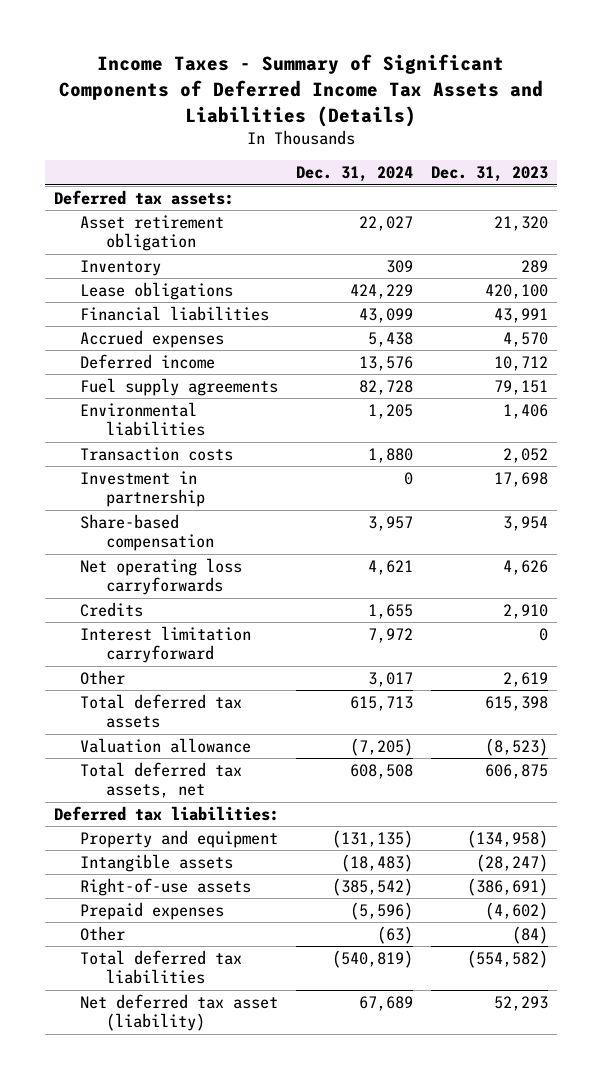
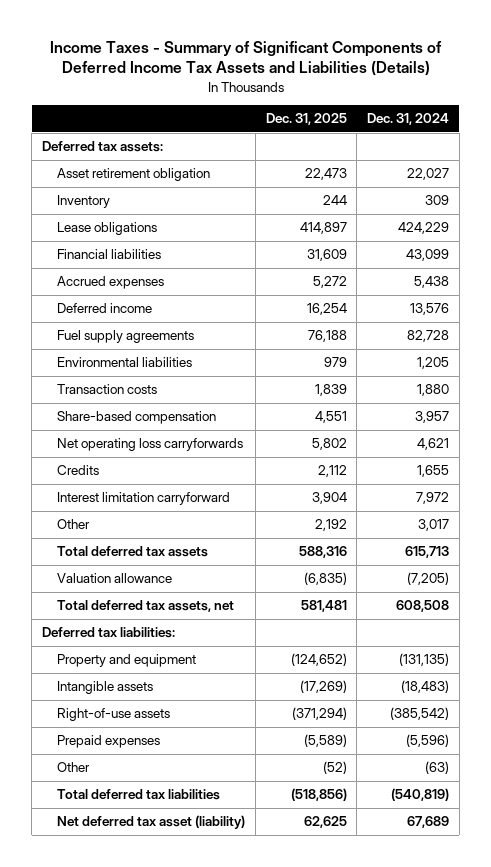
[431,166,549,183] Dec. 31, 2023 -> none
none -> [265,113,347,126] Dec. 31, 2025
[79,470,206,508] Investment in partnership -> none

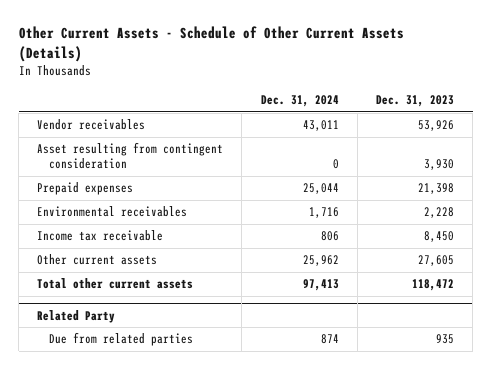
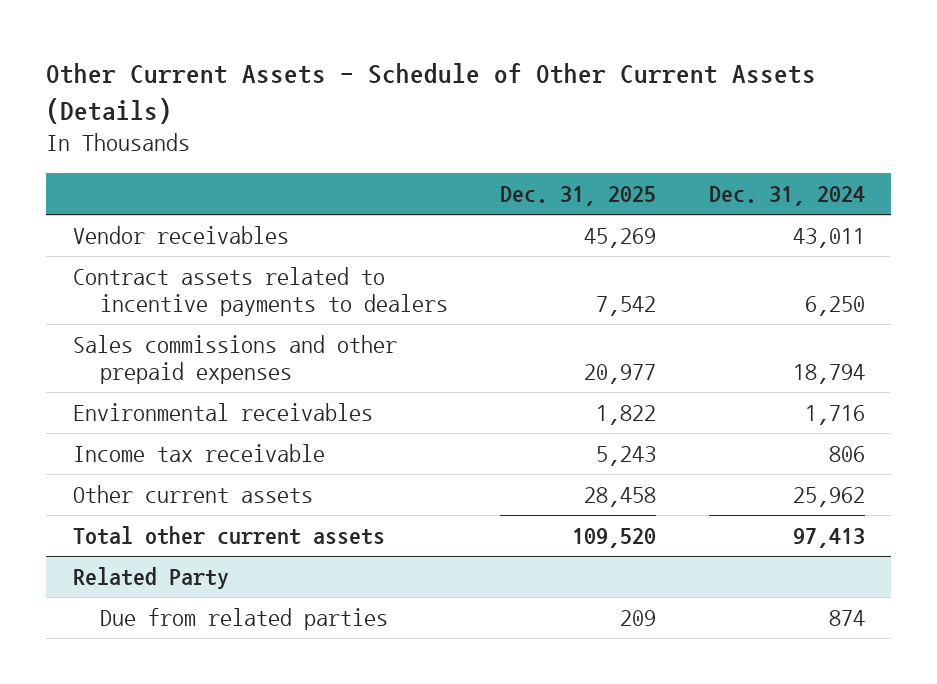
[376,95,455,108] Dec. 31, 2023 -> none
none -> [500,186,657,207] Dec. 31, 2025
[37,142,224,170] Asset resulting from contingent consideration -> none
[37,182,134,196] Prepaid expenses -> none
none -> [72,266,448,317] Contract assets related to incentive payments to dealers
none -> [72,334,397,385] Sales commissions and other prepaid expenses

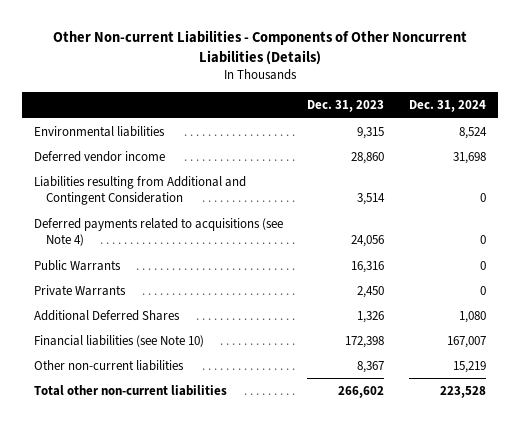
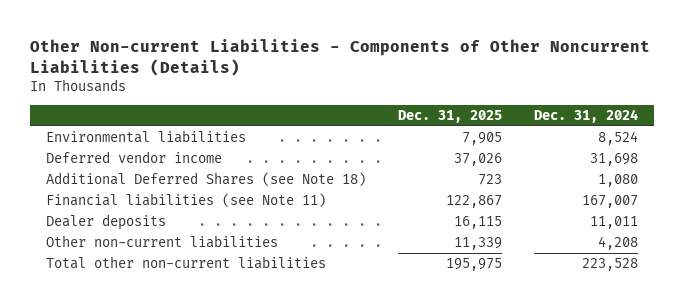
[307,100,385,113] Dec. 31, 2023 -> none
none -> [398,109,503,123] Dec. 31, 2025
[34,175,247,206] Liabilities resulting from Additional and Contingent Consideration -> none
[34,217,284,247] Deferred payments related to acquisitions (see Note 4) -> none
[34,259,122,271] Public Warrants -> none
[34,284,127,296] Private Warrants -> none
[34,309,181,321] Additional Deferred Shares -> [46,172,367,187] Additional Deferred Shares (see Note 18)
[34,334,205,347] Financial liabilities (see Note 10) -> [46,193,327,208] Financial liabilities (see Note 11)
none -> [46,214,167,231] Dealer deposits
[452,360,486,373] 15,219 -> [597,236,638,251] 4,208

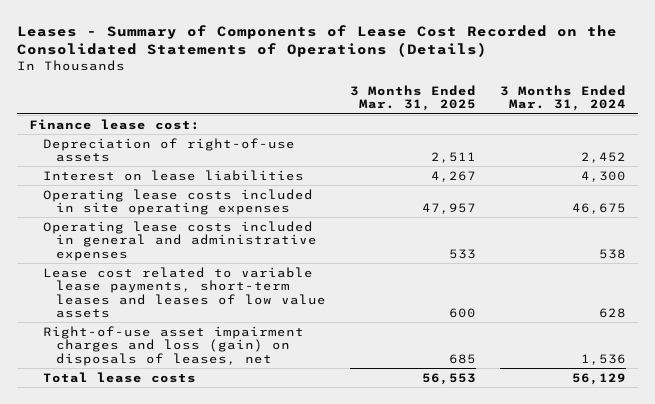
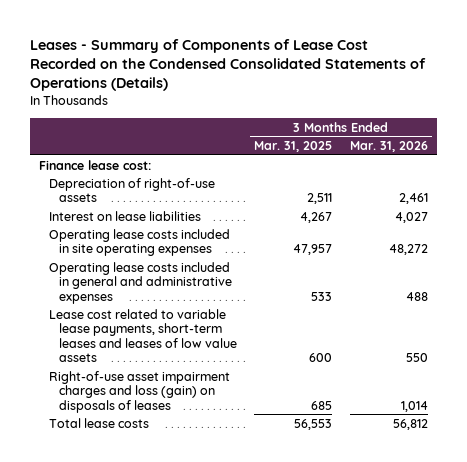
[17,24,618,57] Leases - Summary of Components of Lease Cost Recorded on the Consolidated Statements of Operations (Details) -> [30,38,427,92] Leases - Summary of Components of Lease Cost Recorded on the Condensed Consolidated Statements of Operations (Details)
[499,84,626,112] 3 Months Ended Mar. 31, 2024 -> none
none -> [349,140,428,152] Mar. 31, 2026
[42,325,304,366] Right-of-use asset impairment charges and loss (gain) on disposals of leases, net -> [48,370,230,413] Right-of-use asset impairment charges and loss (gain) on disposals of leases

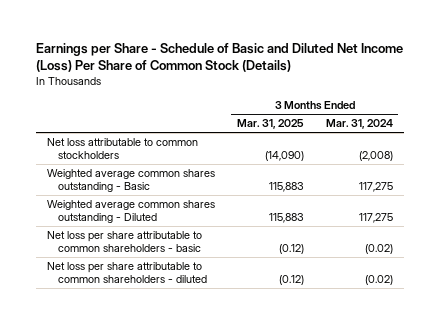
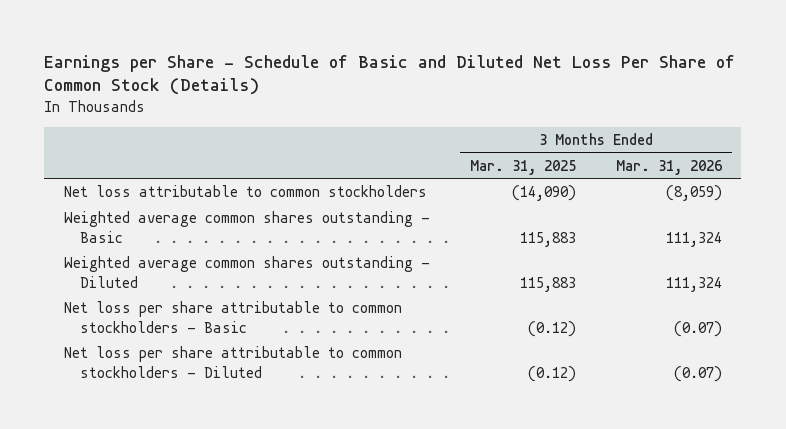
[35,43,403,73] Earnings per Share - Schedule of Basic and Diluted Net Income (Loss) Per Share of Common Stock (Details) -> [44,54,736,96] Earnings per Share - Schedule of Basic and Diluted Net Loss Per Share of Common Stock (Details)
[325,119,393,130] Mar. 31, 2024 -> none
none -> [615,159,722,175] Mar. 31, 2026
[46,231,202,252] Net loss per share attributable to common shareholders - basic -> [63,301,402,333] Net loss per share attributable to common stockholders - Basic
[46,262,208,283] Net loss per share attributable to common shareholders - diluted -> [63,346,402,378] Net loss per share attributable to common stockholders - Diluted

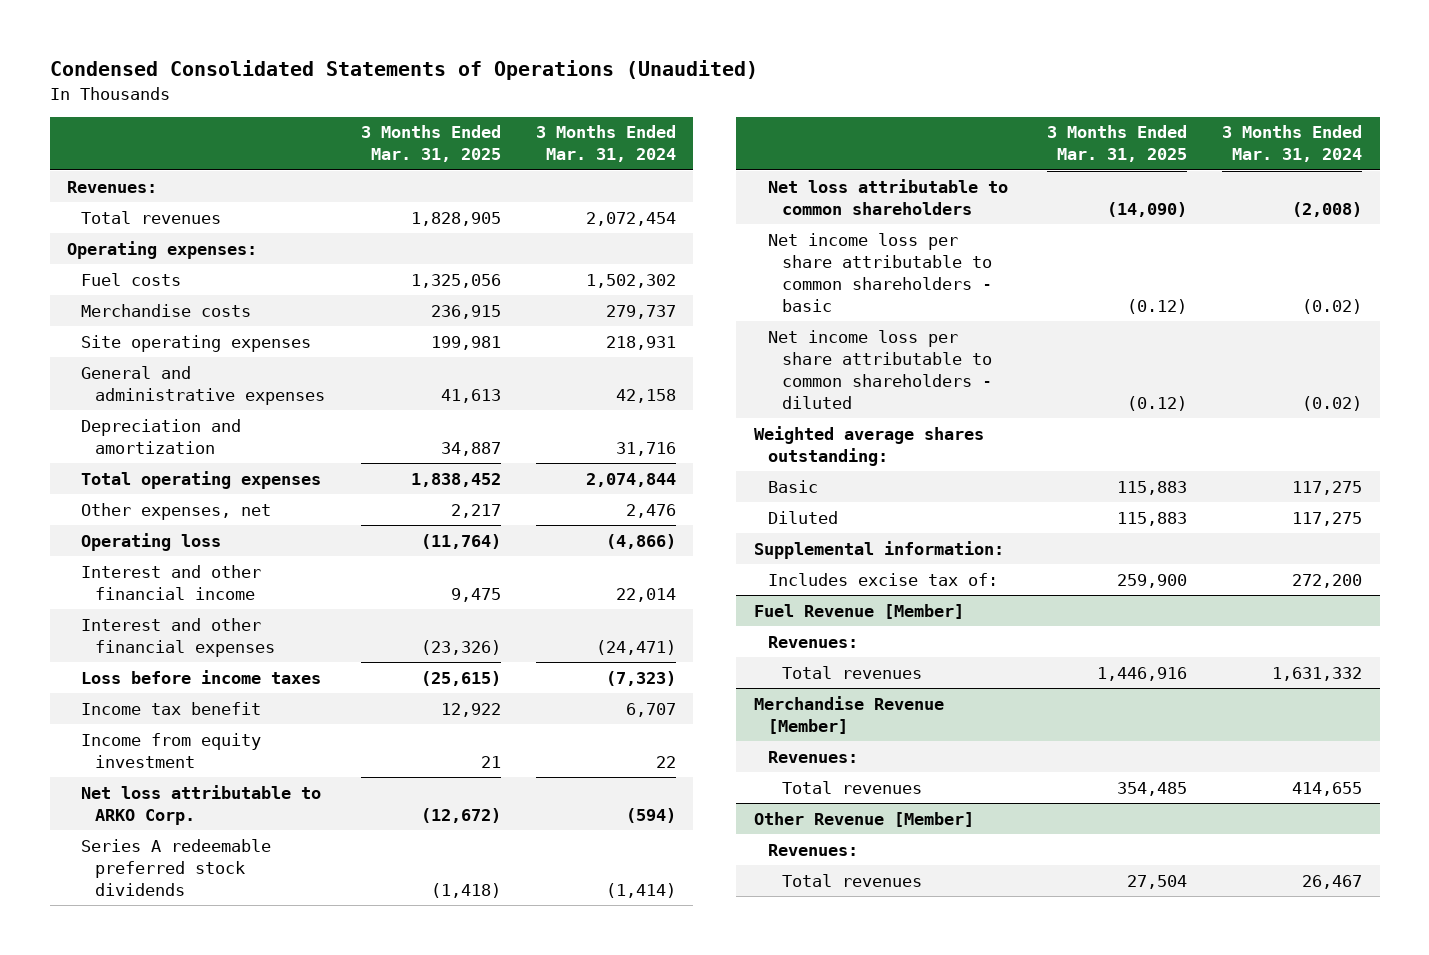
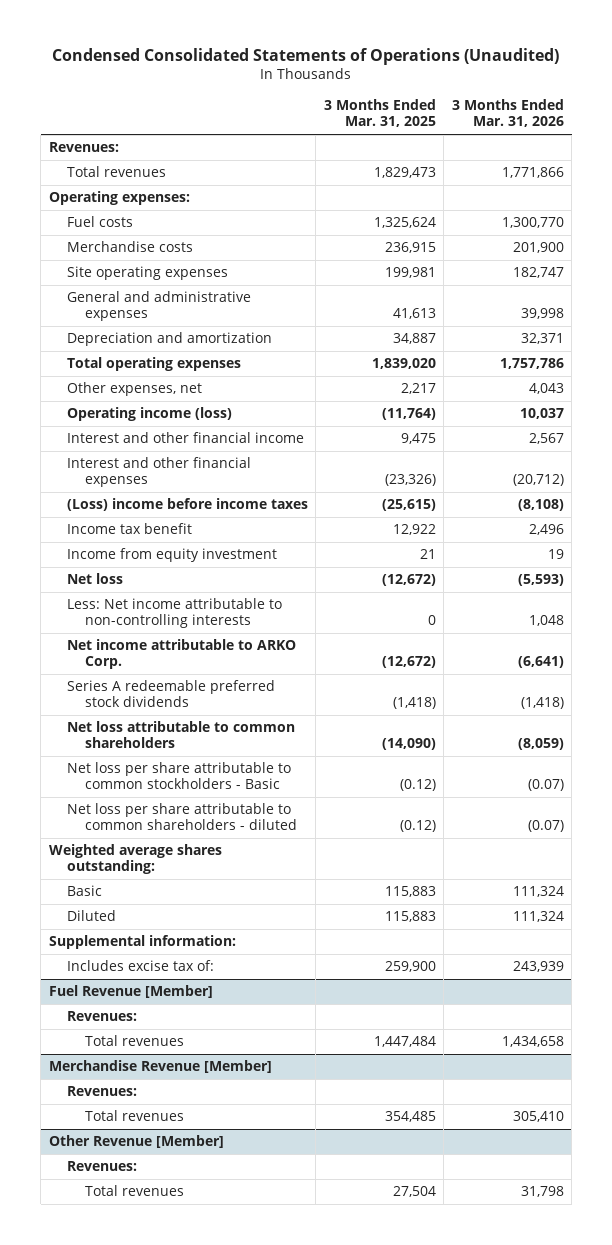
[535,125,676,163] 3 Months Ended Mar. 31, 2024 -> none
none -> [451,99,564,128] 3 Months Ended Mar. 31, 2026
[410,211,501,226] 1,828,905 -> [373,167,436,179] 1,829,473
[410,273,501,288] 1,325,056 -> [373,217,436,229] 1,325,624
[410,472,501,487] 1,838,452 -> [371,358,436,370] 1,839,020
[81,532,222,551] Operating loss -> [66,407,232,422] Operating income (loss)
[81,669,322,684] Loss before income taxes -> [66,498,308,512] (Loss) income before income taxes
none -> [66,573,123,585] Net loss
none -> [66,598,282,629] Less: Net income attributable to non-controlling interests
[81,784,322,825] Net loss attributable to ARKO Corp. -> [66,639,296,670] Net income attributable to ARKO Corp.
[767,232,992,312] Net income loss per share attributable to common shareholders - basic -> [66,762,291,790] Net loss per share attributable to common stockholders - Basic
[767,329,992,409] Net income loss per share attributable to common shareholders - diluted -> [66,803,297,831] Net loss per share attributable to common shareholders - diluted
[1096,666,1187,681] 1,446,916 -> [373,1036,436,1048] 1,447,484

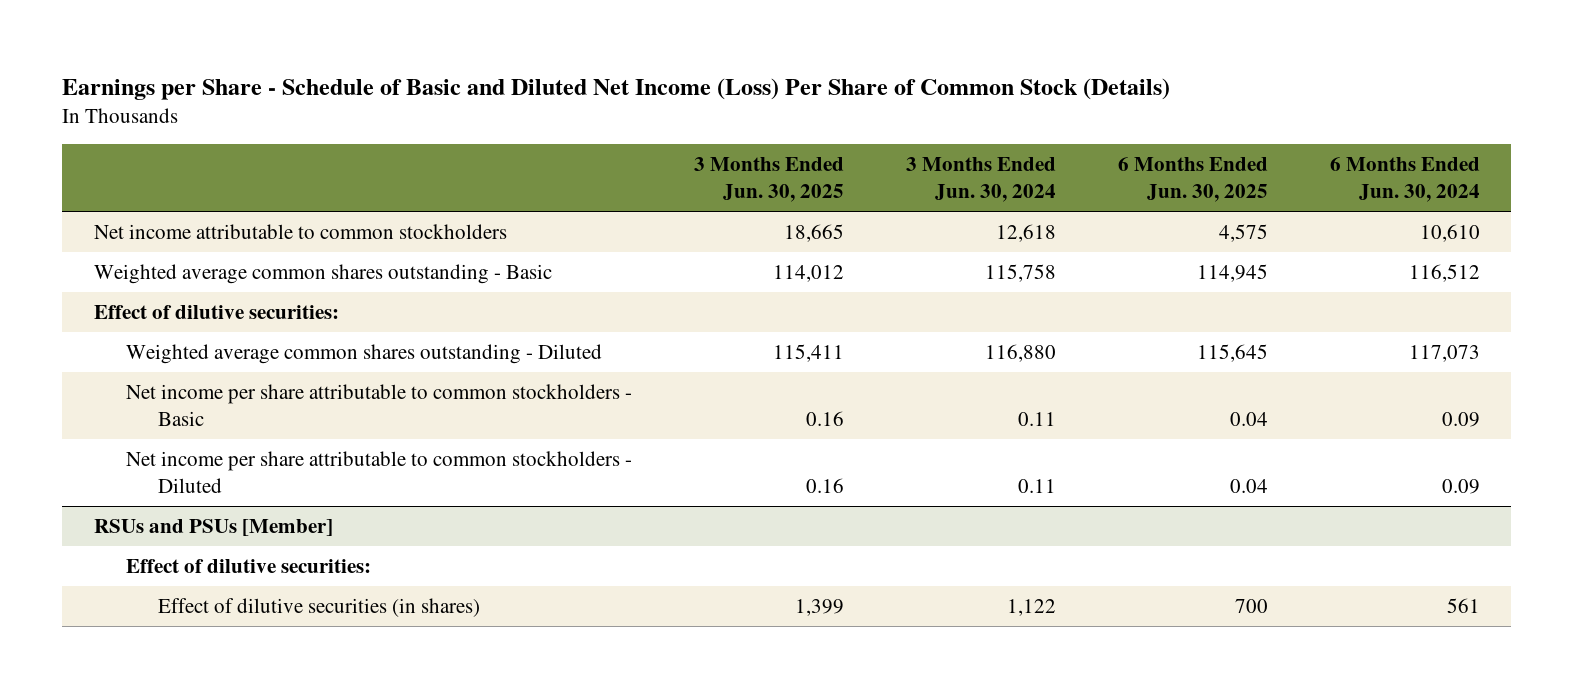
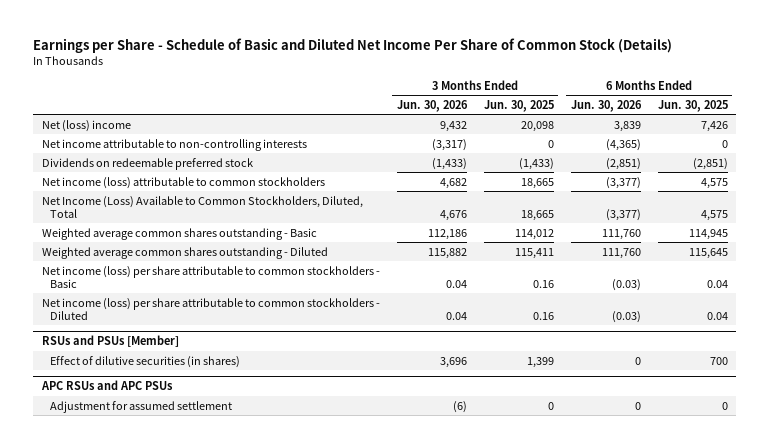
[62,77,1171,100] Earnings per Share - Schedule of Basic and Diluted Net Income (Loss) Per Share of Common Stock (Details) -> [33,38,673,54] Earnings per Share - Schedule of Basic and Diluted Net Income Per Share of Common Stock (Details)
[905,157,1056,203] 3 Months Ended Jun. 30, 2024 -> none
[1329,157,1480,203] 6 Months Ended Jun. 30, 2024 -> none
none -> [396,100,468,113] Jun. 30, 2026
none -> [570,100,642,113] Jun. 30, 2026
none -> [41,119,131,132] Net (loss) income
none -> [41,138,307,151] Net income attributable to non-controlling interests
none -> [41,157,253,170] Dividends on redeemable preferred stock
[93,224,507,240] Net income attributable to common stockholders -> [41,176,325,189] Net income (loss) attributable to common stockholders
none -> [41,195,363,218] Net Income (Loss) Available to Common Stockholders, Diluted, Total
[93,305,339,320] Effect of dilutive securities: -> none
[125,384,632,426] Net income per share attributable to common stockholders - Basic -> [41,265,380,288] Net income (loss) per share attributable to common stockholders - Basic
[125,451,632,493] Net income per share attributable to common stockholders - Diluted -> [41,297,380,320] Net income (loss) per share attributable to common stockholders - Diluted
[125,559,371,574] Effect of dilutive securities: -> none
none -> [40,380,173,391] APC RSUs and APC PSUs
none -> [49,400,232,413] Adjustment for assumed settlement

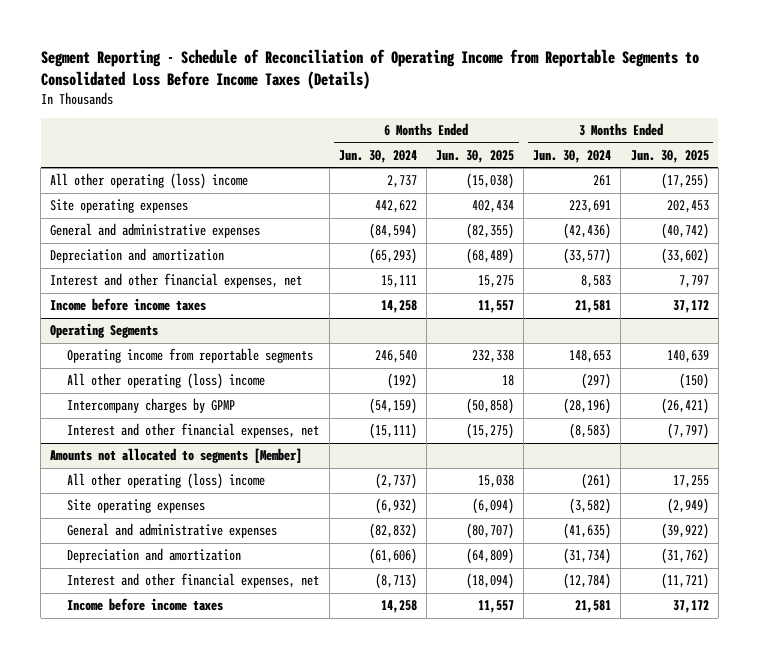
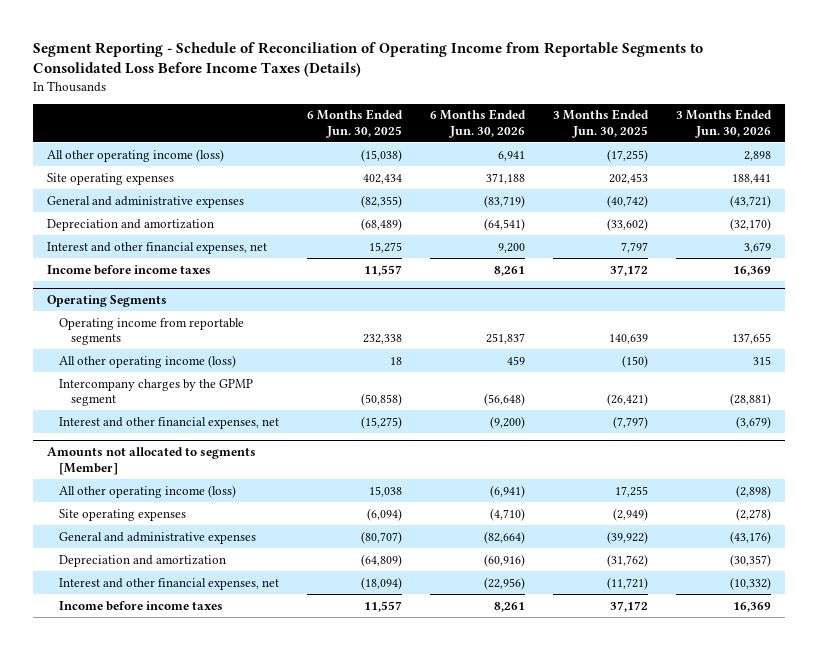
[338,149,417,163] Jun. 30, 2024 -> none
[533,149,612,163] Jun. 30, 2024 -> none
none -> [430,109,527,138] 6 Months Ended Jun. 30, 2026
none -> [676,109,773,138] 3 Months Ended Jun. 30, 2026
[50,173,249,190] All other operating (loss) income -> [46,148,224,162] All other operating income (loss)
[67,373,266,390] All other operating (loss) income -> [59,354,237,368] All other operating income (loss)
[67,398,236,414] Intercompany charges by GPMP -> [59,378,254,407] Intercompany charges by the GPMP segment
[67,473,266,490] All other operating (loss) income -> [59,484,237,498] All other operating income (loss)

